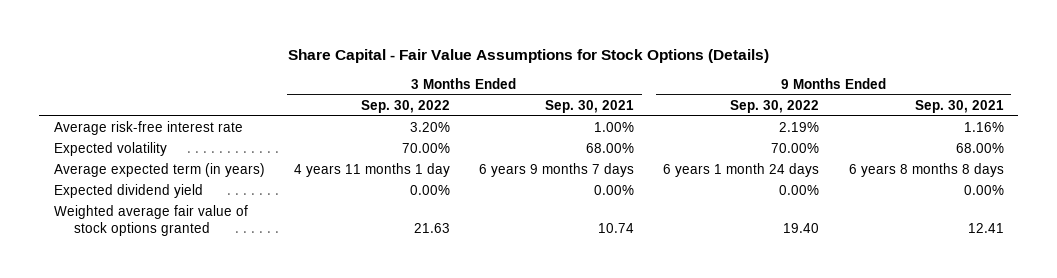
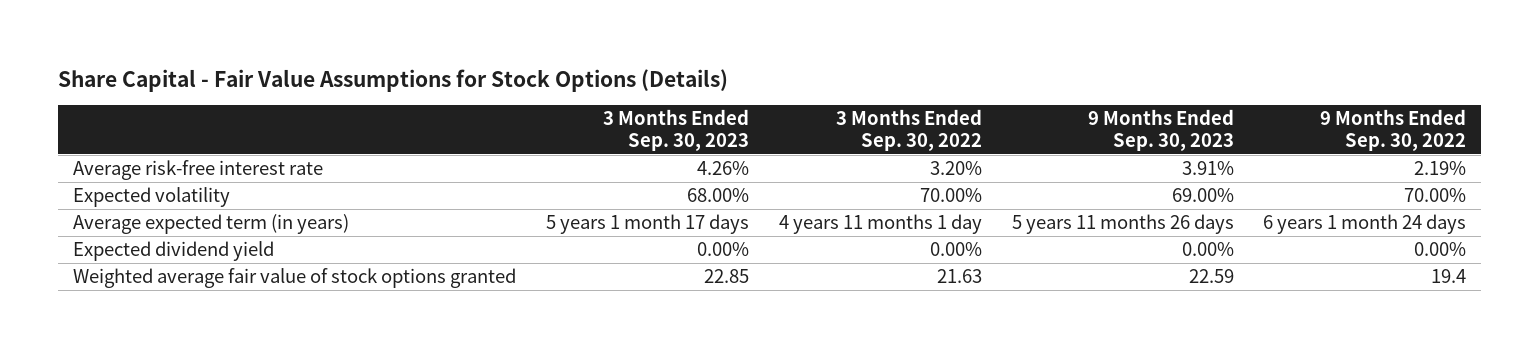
[545,99,635,113] Sep. 30, 2021 -> none
[914,99,1004,113] Sep. 30, 2021 -> none
none -> [602,109,749,152] 3 Months Ended Sep. 30, 2023
none -> [1087,109,1234,152] 9 Months Ended Sep. 30, 2023
[783,223,820,234] 19.40 -> [1431,269,1467,284] 19.4

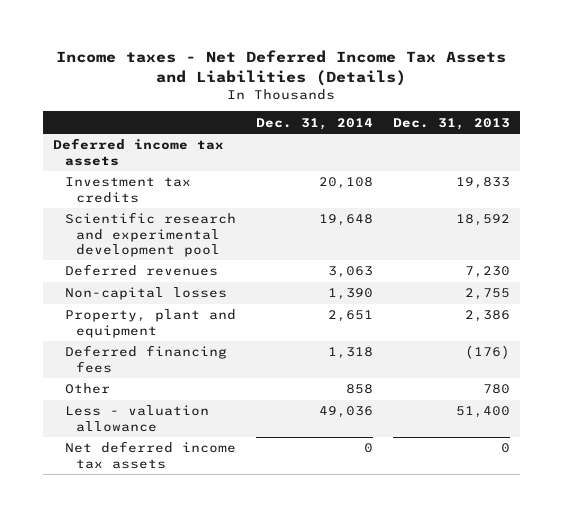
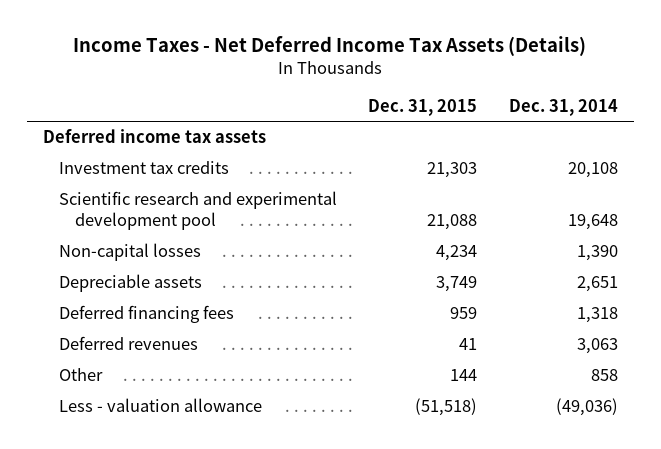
[56,50,507,86] Income taxes - Net Deferred Income Tax Assets and Liabilities (Details) -> [73,36,587,57] Income Taxes - Net Deferred Income Tax Assets (Details)
[393,117,511,130] Dec. 31, 2013 -> none
none -> [368,98,478,116] Dec. 31, 2015
[64,309,236,338] Property, plant and equipment -> [58,274,202,293] Depreciable assets
[64,264,218,277] Deferred revenues -> [58,336,198,351] Deferred revenues
[64,441,236,469] Net deferred income tax assets -> none
[318,406,373,419] 49,036 -> [556,398,619,417] (49,036)

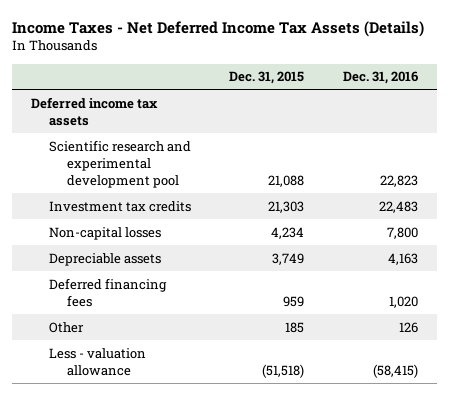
[509,98,619,116] Dec. 31, 2014 -> none
none -> [342,71,418,85] Dec. 31, 2016
[58,161,229,175] Investment tax credits -> [48,200,191,212] Investment tax credits
[58,336,198,351] Deferred revenues -> none
[450,369,478,382] 144 -> [285,321,305,333] 185

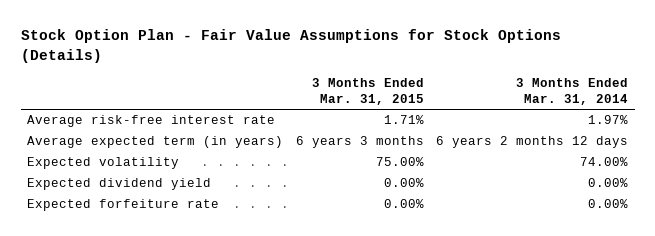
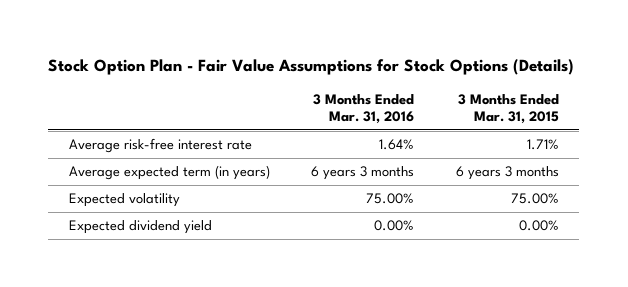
[516,77,629,105] 3 Months Ended Mar. 31, 2014 -> none
none -> [313,93,415,125] 3 Months Ended Mar. 31, 2016
[26,199,219,212] Expected forfeiture rate -> none

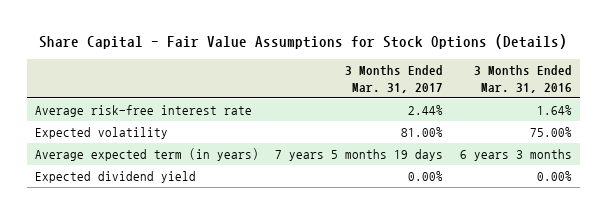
[48,59,575,76] Stock Option Plan - Fair Value Assumptions for Stock Options (Details) -> [39,34,568,50] Share Capital - Fair Value Assumptions for Stock Options (Details)
[457,93,559,125] 3 Months Ended Mar. 31, 2015 -> none
none -> [345,65,444,93] 3 Months Ended Mar. 31, 2017
[69,165,271,181] Average expected term (in years) -> [34,148,259,162] Average expected term (in years)

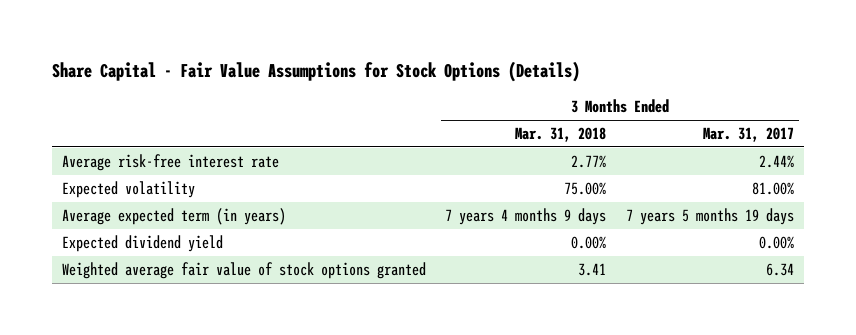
[473,65,572,93] 3 Months Ended Mar. 31, 2016 -> none
none -> [515,127,607,143] Mar. 31, 2018
none -> [61,262,426,280] Weighted average fair value of stock options granted

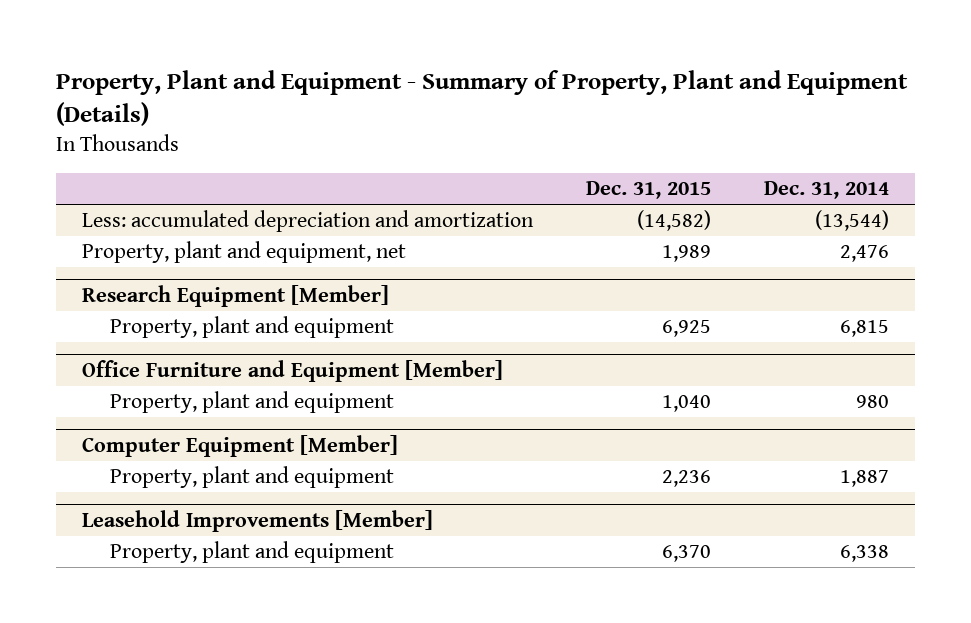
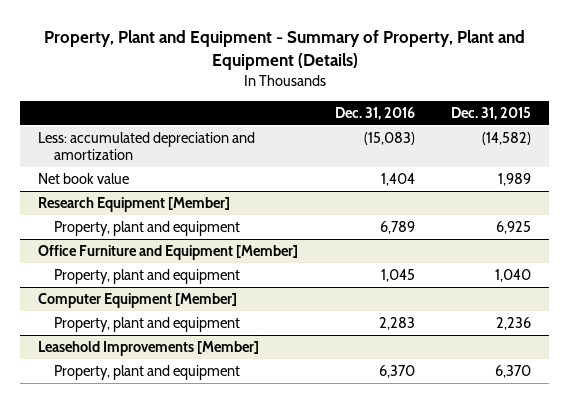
[764,181,890,200] Dec. 31, 2014 -> none
none -> [334,106,415,120] Dec. 31, 2016
[82,241,407,264] Property, plant and equipment, net -> [38,173,130,185] Net book value

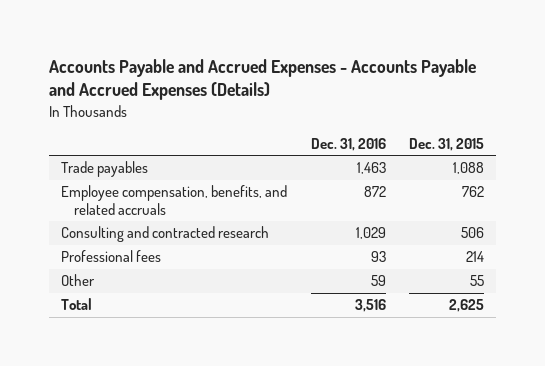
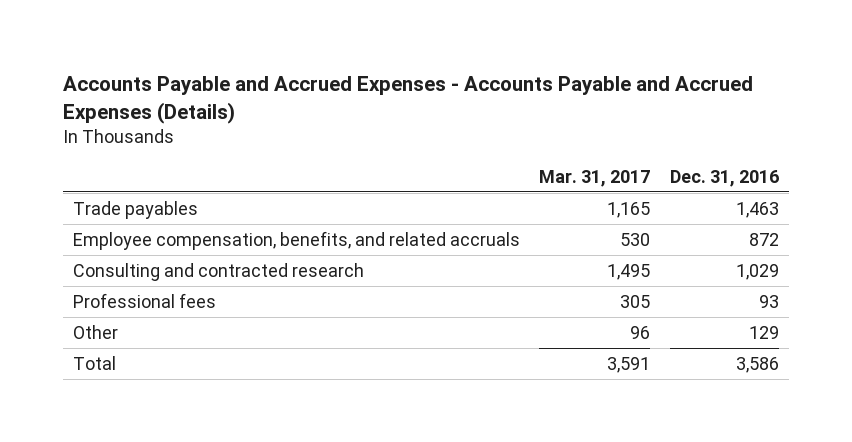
[409,138,485,152] Dec. 31, 2015 -> none
none -> [539,169,651,187] Mar. 31, 2017
[370,275,386,287] 59 -> [748,325,779,339] 129
[354,299,386,313] 3,516 -> [735,356,779,373] 3,586

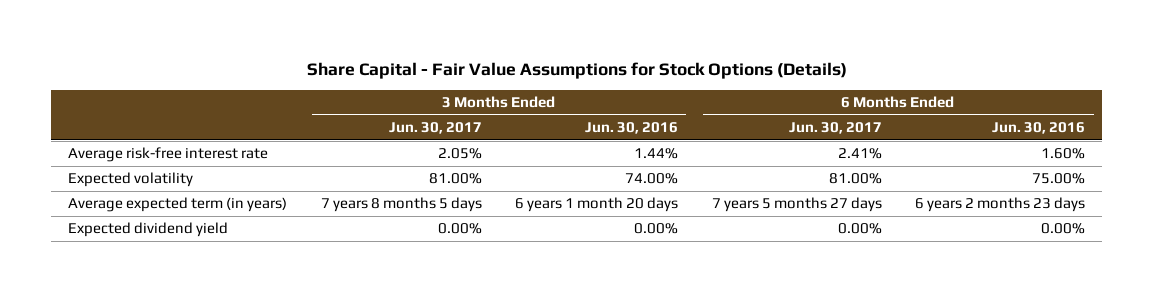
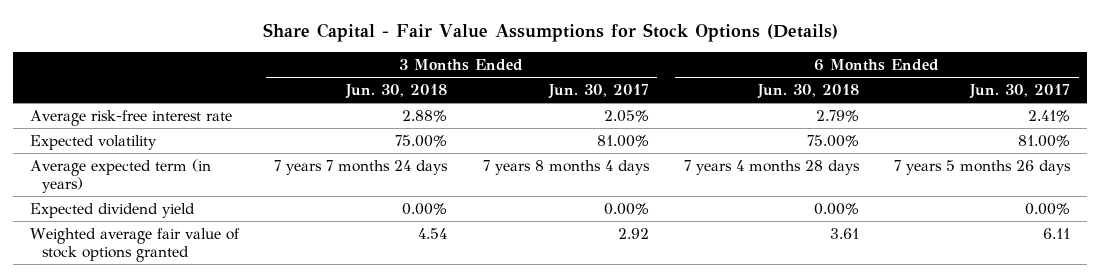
[585,122,679,135] Jun. 30, 2016 -> none
[992,122,1086,135] Jun. 30, 2016 -> none
none -> [345,83,448,99] Jun. 30, 2018
none -> [756,83,859,99] Jun. 30, 2018
[320,197,482,213] 7 years 8 months 5 days -> [482,159,650,175] 7 years 8 months 4 days
[711,197,882,213] 7 years 5 months 27 days -> [893,159,1071,175] 7 years 5 months 26 days
none -> [30,227,241,262] Weighted average fair value of stock options granted

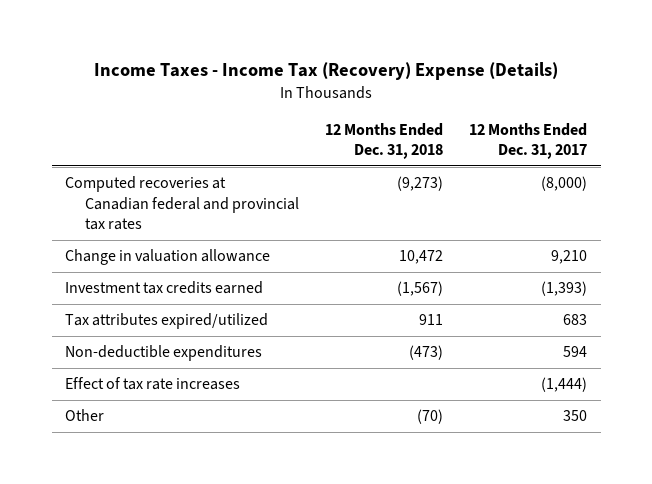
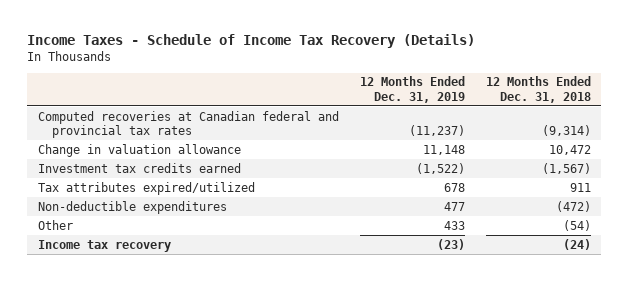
[94,62,559,81] Income Taxes - Income Tax (Recovery) Expense (Details) -> [26,34,475,49] Income Taxes - Schedule of Income Tax Recovery (Details)
[469,122,588,160] 12 Months Ended Dec. 31, 2017 -> none
none -> [359,76,465,103] 12 Months Ended Dec. 31, 2019
[397,176,444,192] (9,273) -> [541,124,591,136] (9,314)
[64,377,240,391] Effect of tax rate increases -> none
[409,345,444,361] (473) -> [555,200,591,212] (472)
[417,409,444,425] (70) -> [562,219,591,231] (54)
none -> [37,239,171,252] Income tax recovery

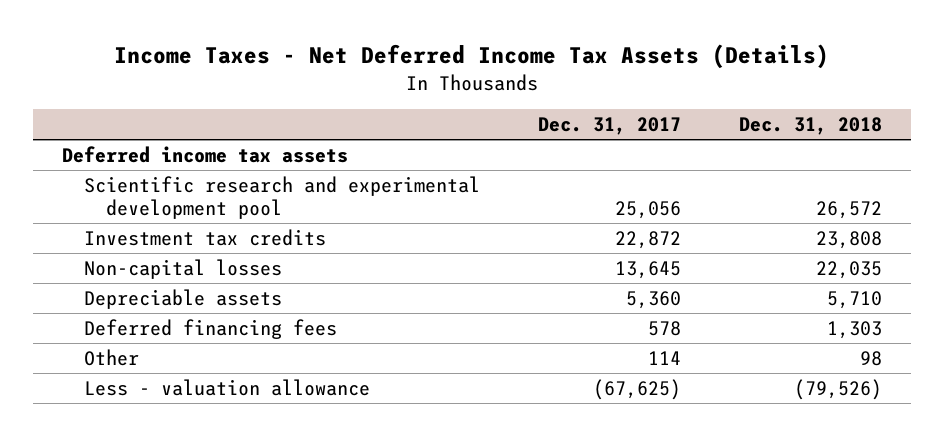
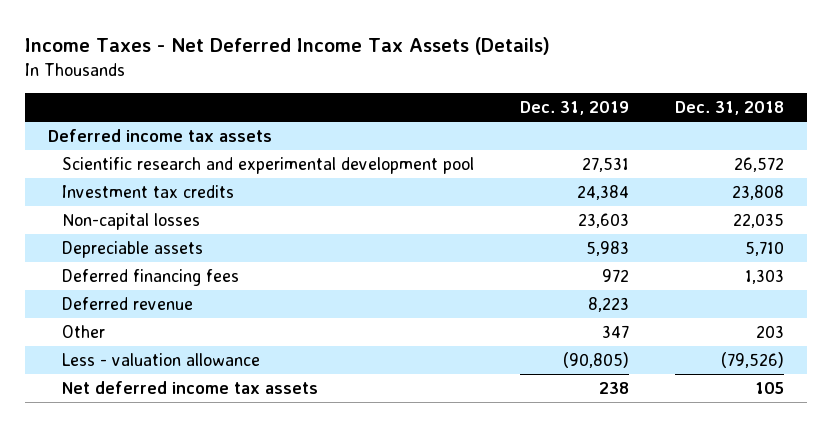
[537,116,681,135] Dec. 31, 2017 -> none
none -> [520,100,630,115] Dec. 31, 2019
none -> [62,296,194,310] Deferred revenue
[859,350,882,366] 98 -> [755,324,784,338] 203
none -> [62,380,319,394] Net deferred income tax assets

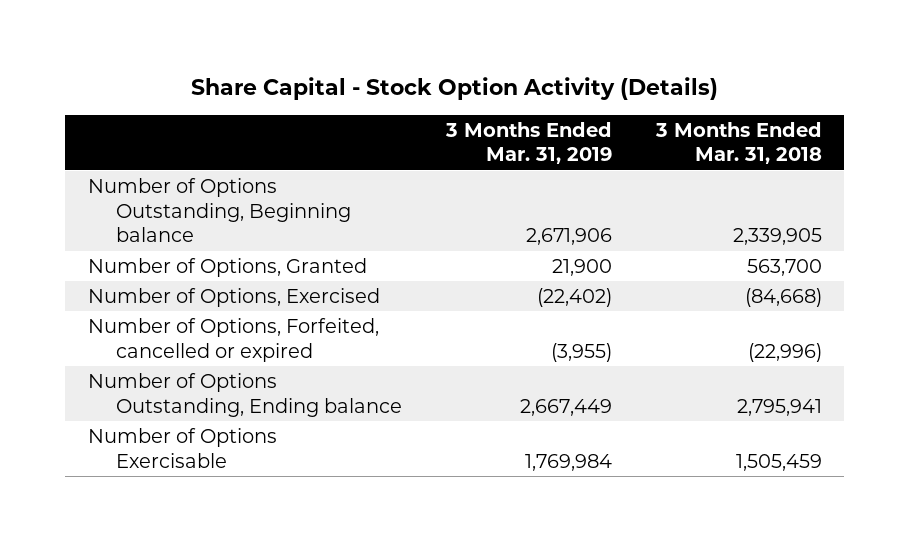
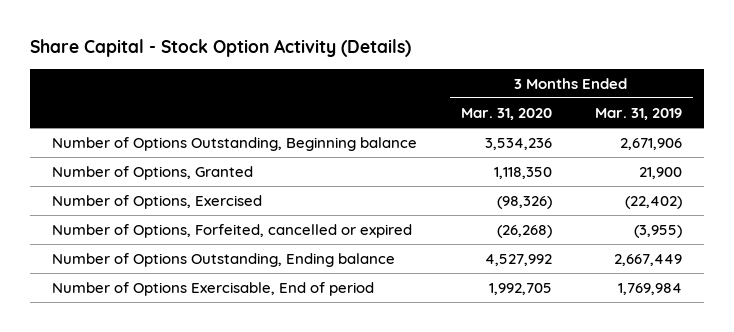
[655,121,823,165] 3 Months Ended Mar. 31, 2018 -> none
none -> [460,107,552,120] Mar. 31, 2020
[87,427,277,468] Number of Options Exercisable -> [51,282,374,297] Number of Options Exercisable, End of period

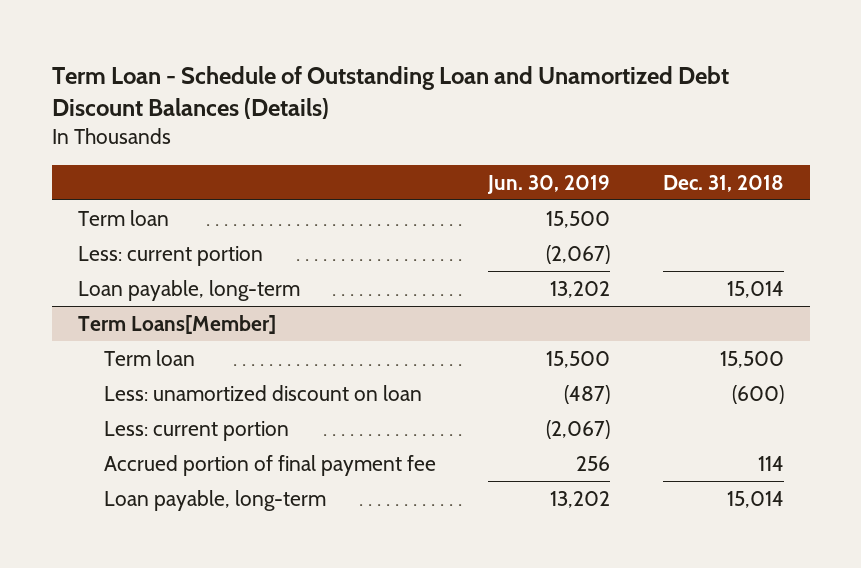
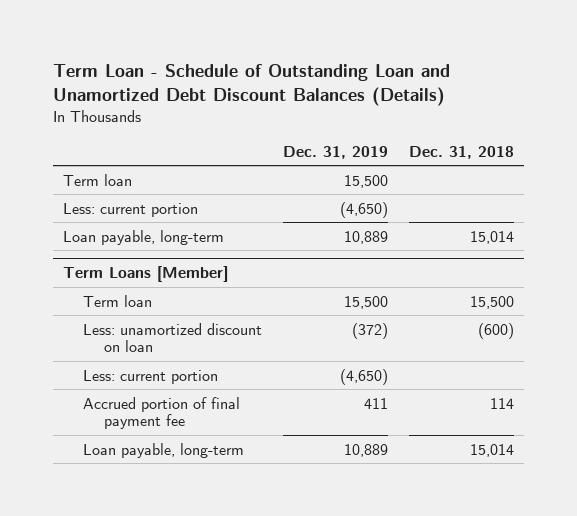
[487,174,611,194] Jun. 30, 2019 -> none
none -> [282,145,388,159] Dec. 31, 2019
[77,314,276,334] Term Loans[Member] -> [63,266,229,283] Term Loans [Member]

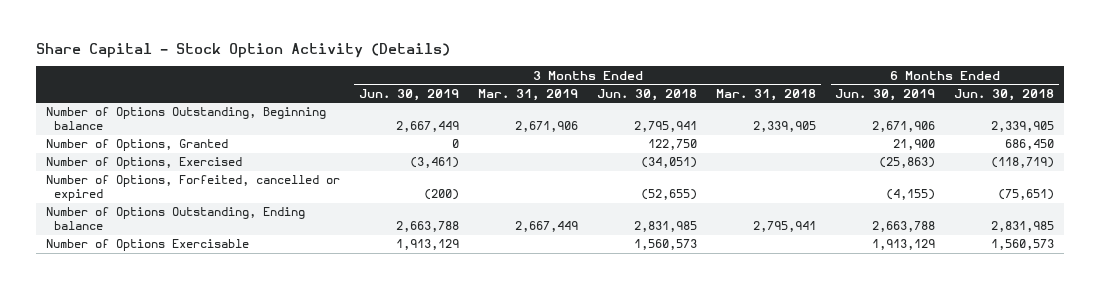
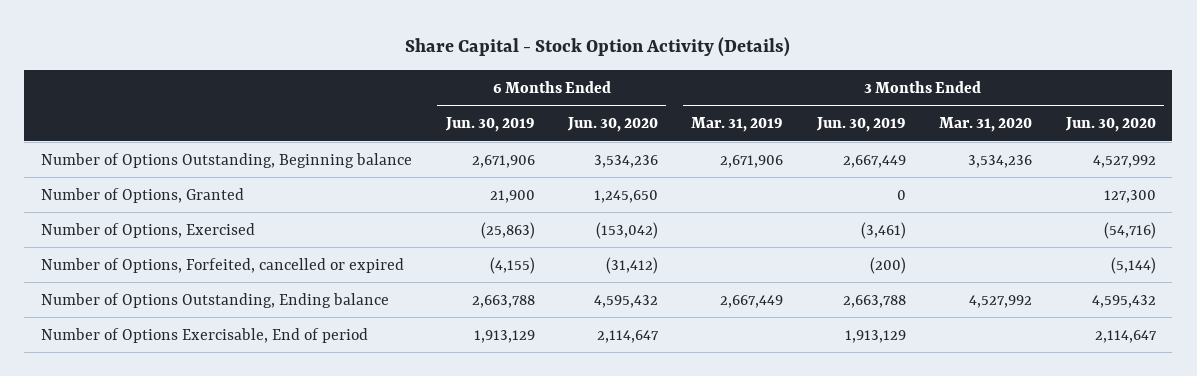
[597,88,698,101] Jun. 30, 2018 -> none
[716,88,817,101] Mar. 31, 2018 -> none
[954,88,1055,101] Jun. 30, 2018 -> none
none -> [566,117,658,133] Jun. 30, 2020
none -> [939,117,1033,133] Mar. 31, 2020
none -> [1064,117,1156,133] Jun. 30, 2020
[45,239,249,252] Number of Options Exercisable -> [41,327,369,343] Number of Options Exercisable, End of period

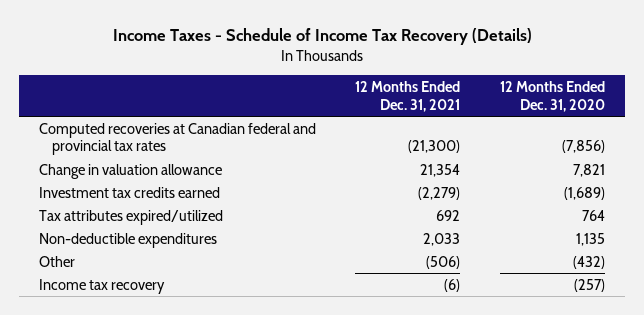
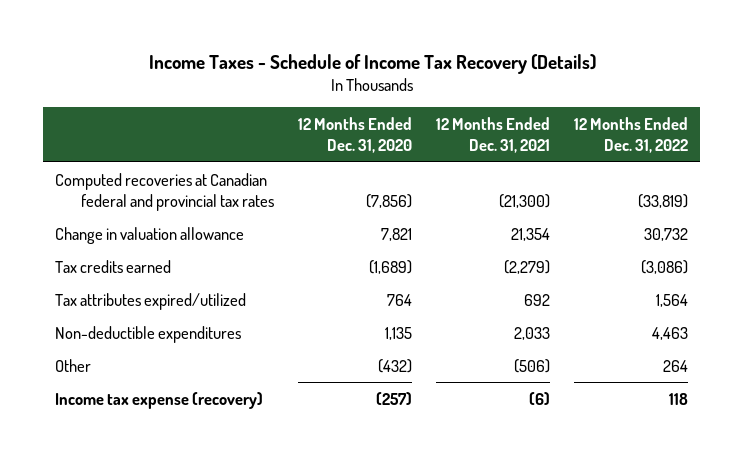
none -> [574,117,689,153] 12 Months Ended Dec. 31, 2022
[38,186,220,198] Investment tax credits earned -> [55,259,172,273] Tax credits earned
[38,278,165,294] Income tax recovery -> [55,391,264,409] Income tax expense (recovery)

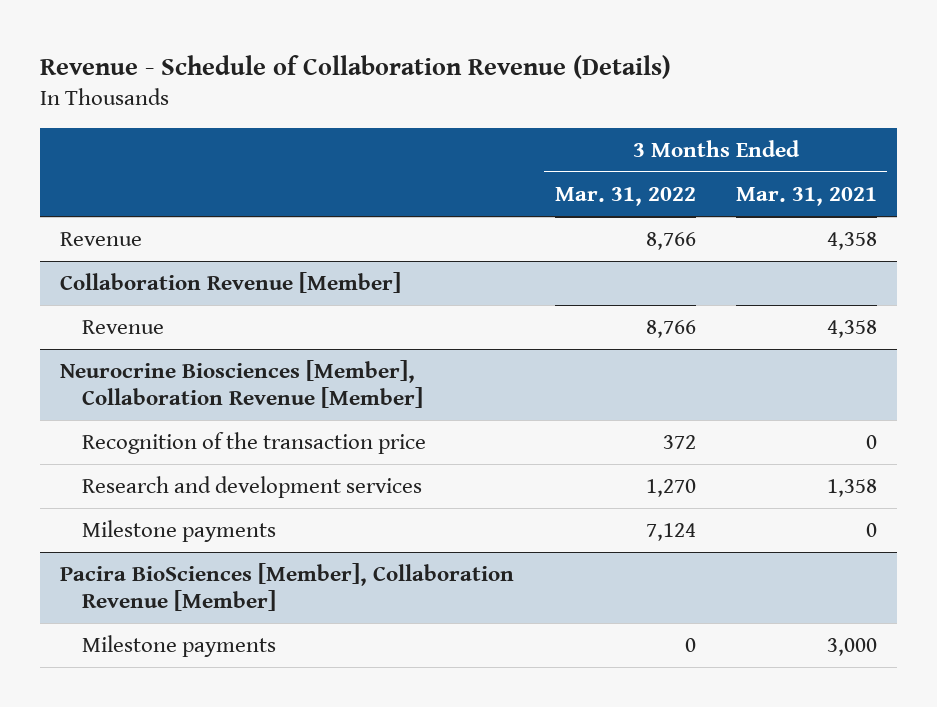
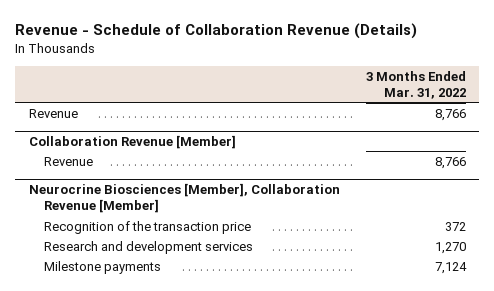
[735,186,877,206] Mar. 31, 2021 -> none
[60,562,515,611] Pacira BioSciences [Member], Collaboration Revenue [Member] -> none
[82,634,277,657] Milestone payments -> none

